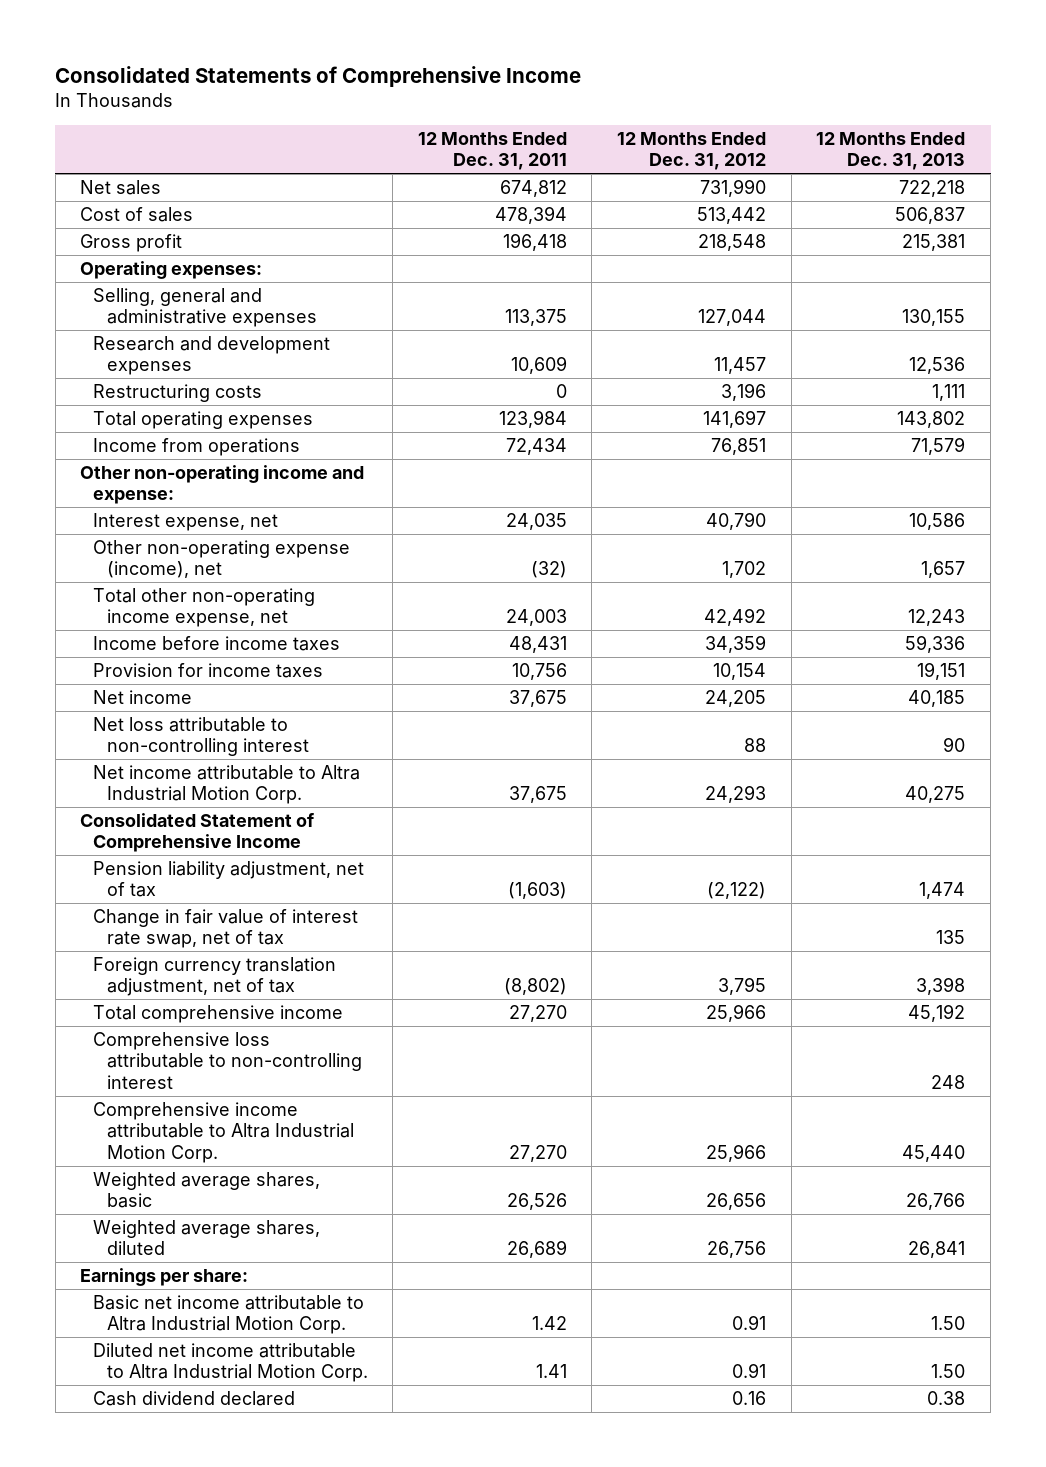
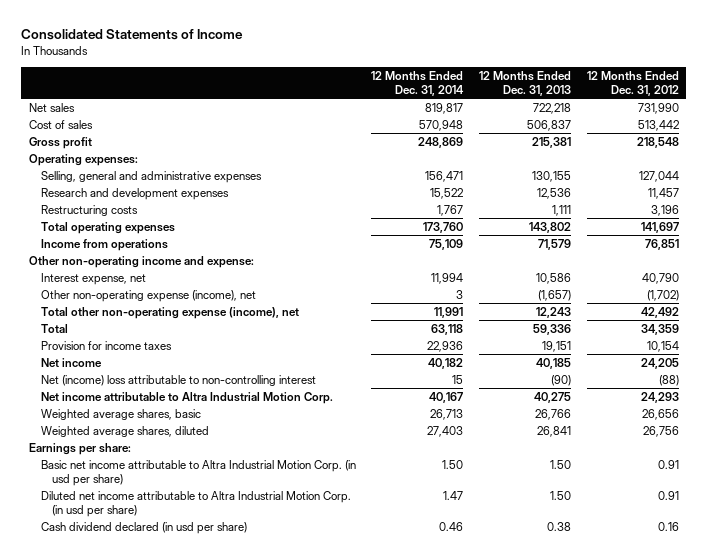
[55,65,582,87] Consolidated Statements of Comprehensive Income -> [21,29,244,41] Consolidated Statements of Income
[417,131,567,171] 12 Months Ended Dec. 31, 2011 -> none
none -> [371,70,465,96] 12 Months Ended Dec. 31, 2014
[722,561,767,579] 1,702 -> [646,290,679,302] (1,702)
[921,561,966,579] 1,657 -> [537,290,571,302] (1,657)
[93,587,316,628] Total other non-operating income expense, net -> [40,307,299,320] Total other non-operating expense (income), net
[93,635,341,651] Income before income taxes -> [40,324,68,334] Total
[93,716,309,757] Net loss attributable to non-controlling interest -> [40,375,316,387] Net (income) loss attributable to non-controlling interest
[744,738,767,753] 88 -> [658,375,679,387] (88)
[943,737,966,753] 90 -> [550,375,571,387] (90)
[80,812,315,853] Consolidated Statement of Comprehensive Income -> none
[93,860,365,898] Pension liability adjustment, net of tax -> none
[93,908,359,949] Change in fair value of interest rate swap, net of tax -> none
[93,956,337,997] Foreign currency translation adjustment, net of tax -> none
[93,1004,344,1023] Total comprehensive income -> none
[93,1031,362,1089] Comprehensive loss attributable to non-controlling interest -> none
[93,1101,354,1163] Comprehensive income attributable to Altra Industrial Motion Corp. -> none
[93,1294,365,1335] Basic net income attributable to Altra Industrial Motion Corp. -> [40,460,356,486] Basic net income attributable to Altra Industrial Motion Corp. (in usd per share)
[93,1342,368,1383] Diluted net income attributable to Altra Industrial Motion Corp. -> [40,491,351,517] Diluted net income attributable to Altra Industrial Motion Corp. (in usd per share)
[93,1390,296,1406] Cash dividend declared -> [40,522,247,535] Cash dividend declared (in usd per share)

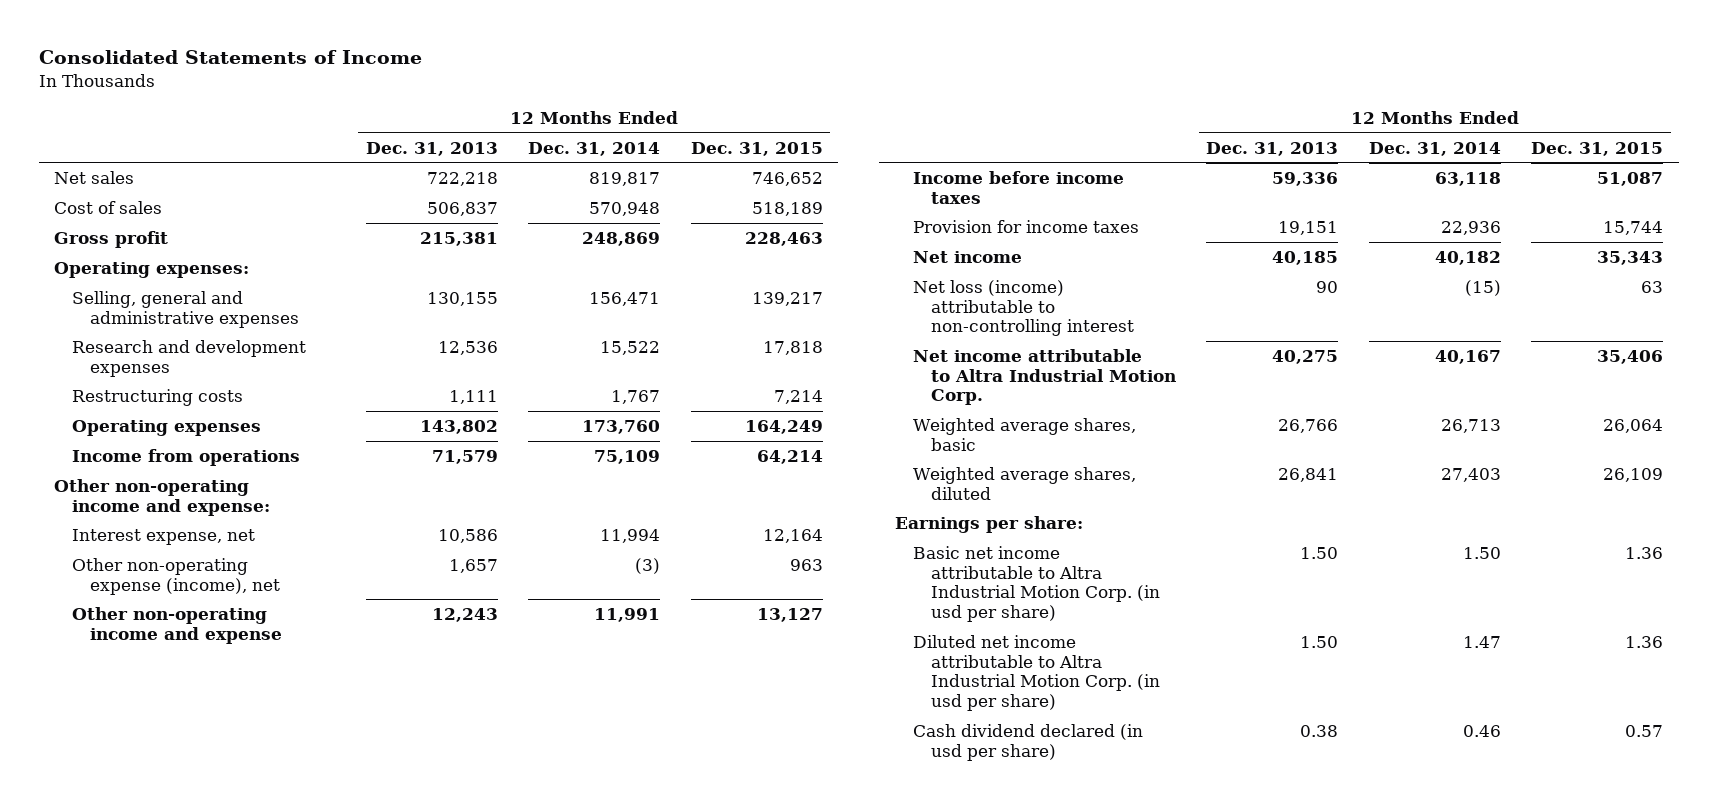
[586,70,679,96] 12 Months Ended Dec. 31, 2012 -> none
none -> [690,141,823,156] Dec. 31, 2015
[40,222,175,235] Total operating expenses -> [71,419,261,436] Operating expenses
[456,290,464,300] 3 -> [635,557,661,574] (3)
[537,290,571,302] (1,657) -> [448,558,498,573] 1,657
[40,307,299,320] Total other non-operating expense (income), net -> [71,606,283,644] Other non-operating income and expense
[40,324,68,334] Total -> [912,170,1124,204] Income before income taxes
[40,375,316,387] Net (income) loss attributable to non-controlling interest -> [912,279,1134,337] Net loss (income) attributable to non-controlling interest
[452,375,464,385] 15 -> [1464,279,1501,296] (15)
[550,375,571,387] (90) -> [1316,280,1339,293] 90

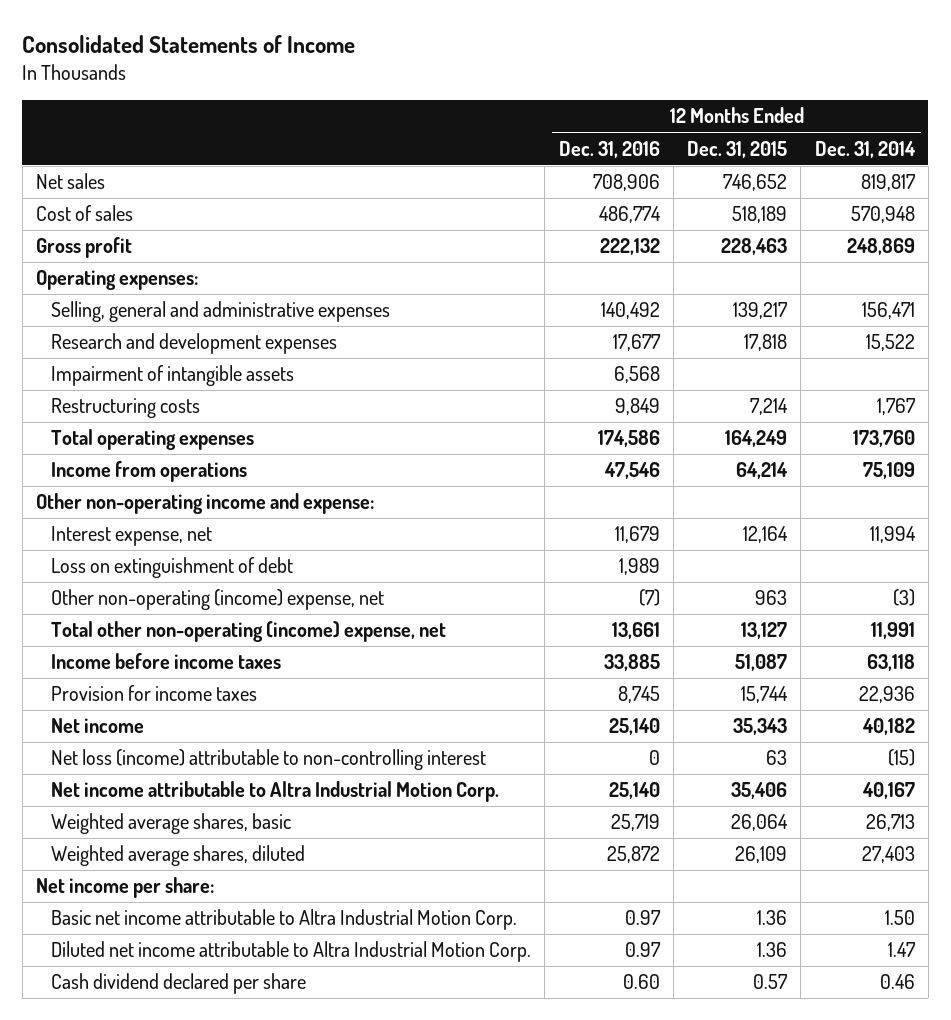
[365,141,498,156] Dec. 31, 2013 -> none
none -> [558,140,660,158] Dec. 31, 2016
none -> [51,365,295,387] Impairment of intangible assets
[71,419,261,436] Operating expenses -> [51,429,255,451] Total operating expenses
none -> [51,557,294,579] Loss on extinguishment of debt
[71,557,281,595] Other non-operating expense (income), net -> [51,589,385,611] Other non-operating (income) expense, net
[71,606,283,644] Other non-operating income and expense -> [51,621,447,643] Total other non-operating (income) expense, net
[894,515,1083,533] Earnings per share: -> [35,877,214,899] Net income per share:
[912,545,1160,623] Basic net income attributable to Altra Industrial Motion Corp. (in usd per share) -> [51,909,518,931] Basic net income attributable to Altra Industrial Motion Corp.
[912,634,1160,712] Diluted net income attributable to Altra Industrial Motion Corp. (in usd per share) -> [51,941,532,963] Diluted net income attributable to Altra Industrial Motion Corp.
[912,723,1143,761] Cash dividend declared (in usd per share) -> [51,973,307,995] Cash dividend declared per share

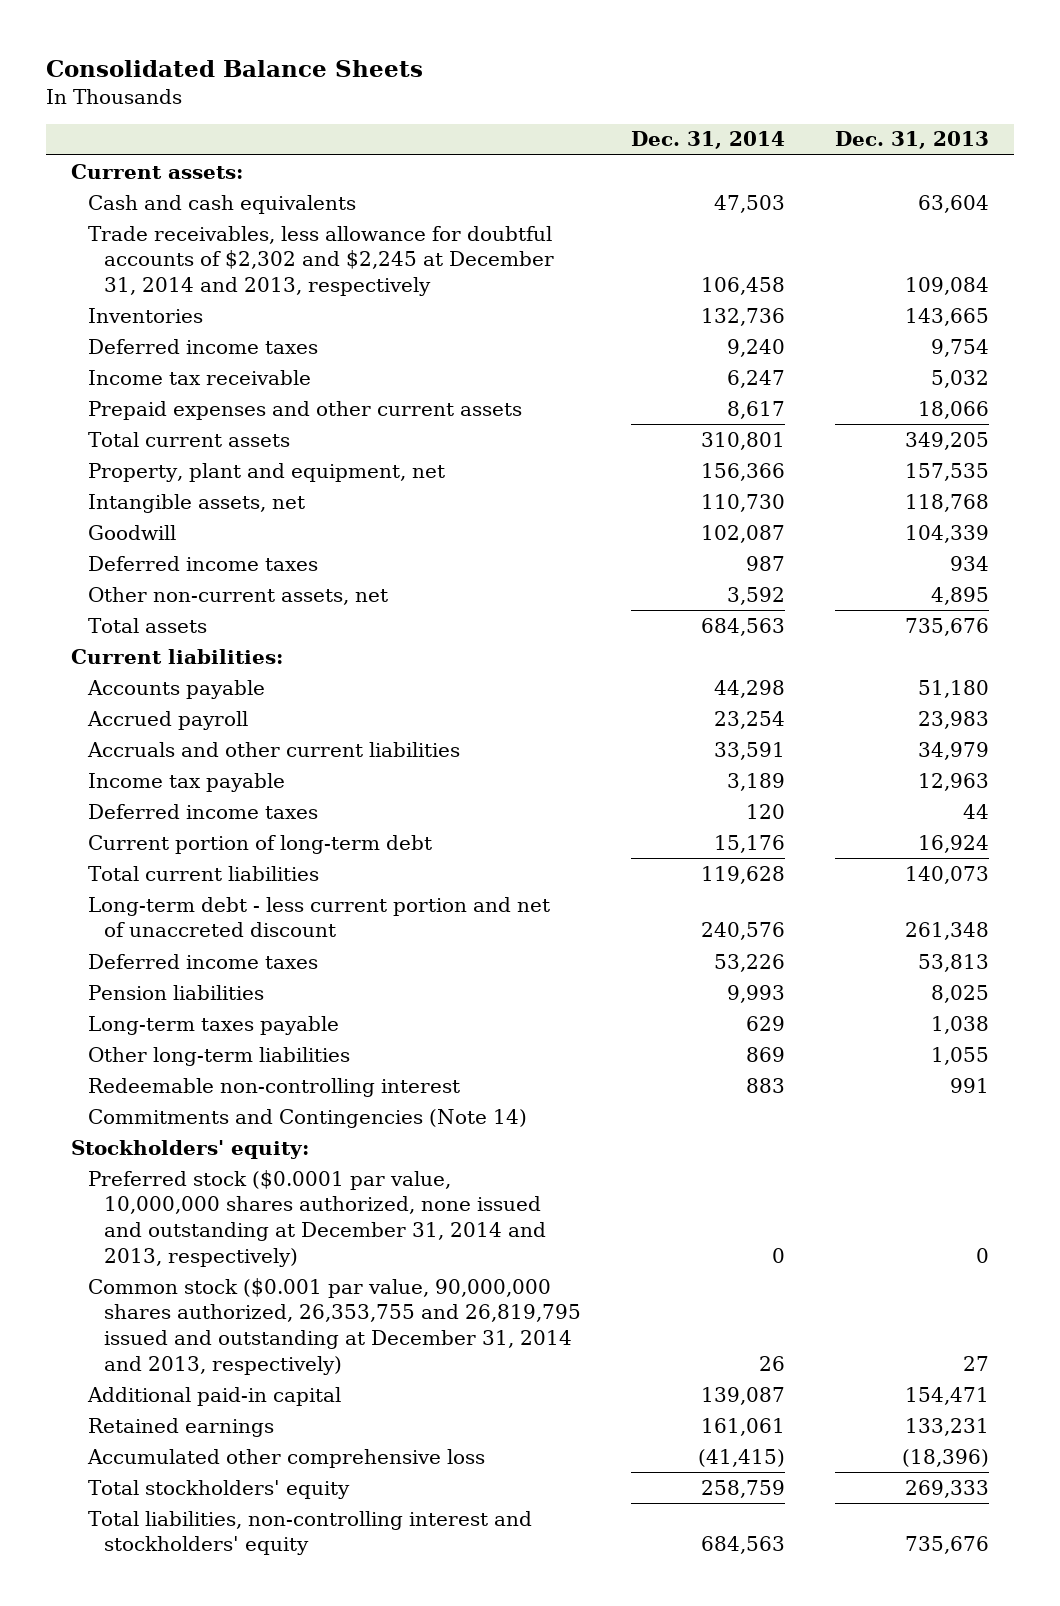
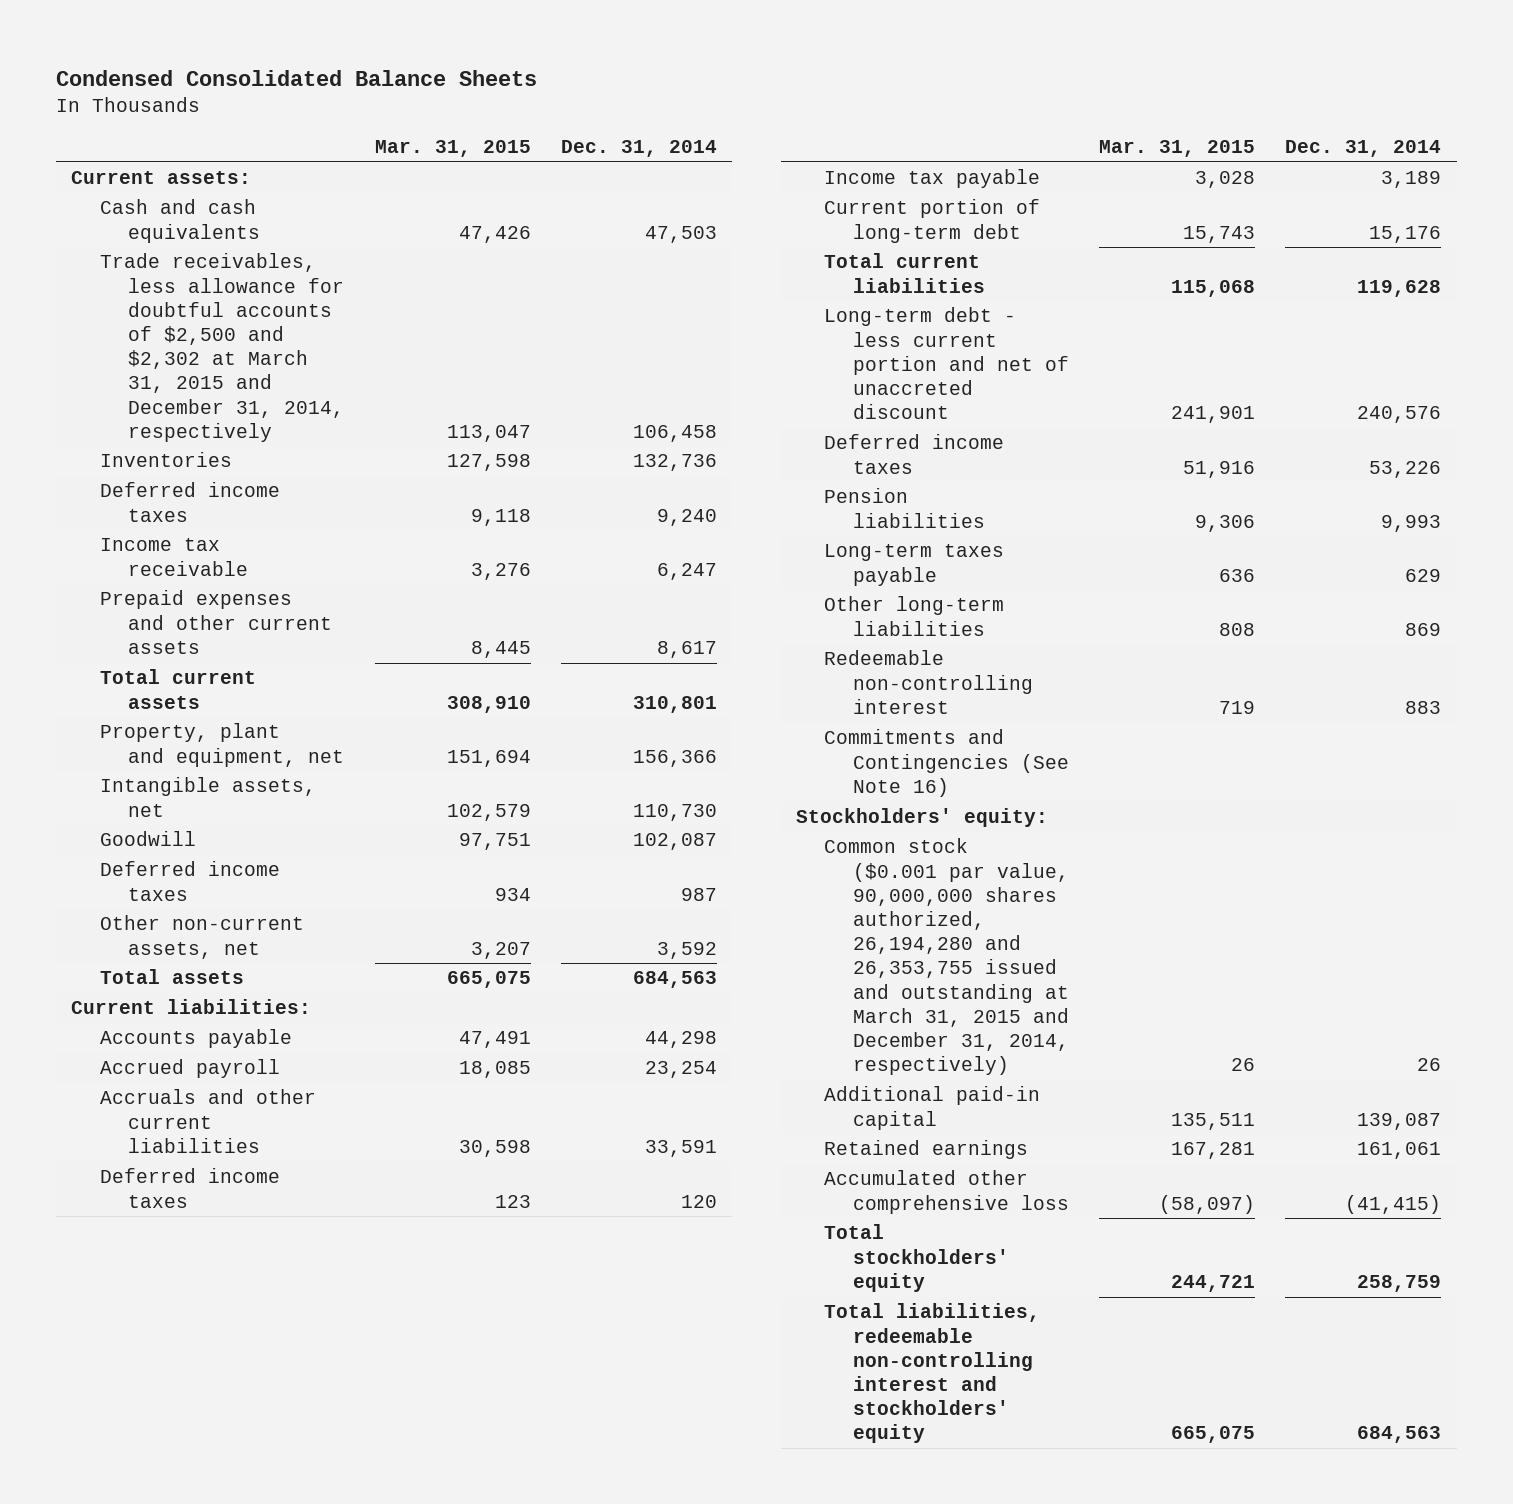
[46,59,424,77] Consolidated Balance Sheets -> [56,70,538,87] Condensed Consolidated Balance Sheets
[834,131,989,150] Dec. 31, 2013 -> none
none -> [374,140,531,158] Mar. 31, 2015
[87,225,555,297] Trade receivables, less allowance for doubtful accounts of $2,302 and $2,245 at December 31, 2014 and 2013, respectively -> [99,253,345,442] Trade receivables, less allowance for doubtful accounts of $2,500 and $2,302 at March 31, 2015 and December 31, 2014, respectively
[87,772,285,792] Income tax payable -> [824,169,1041,189] Income tax payable
[87,1108,527,1128] Commitments and Contingencies (Note 14) -> [824,729,1069,797] Commitments and Contingencies (See Note 16)
[87,1169,547,1267] Preferred stock ($0.0001 par value, 10,000,000 shares authorized, none issued and outstanding at December 31, 2014 and 2013, respectively) -> none
[87,1277,582,1375] Common stock ($0.001 par value, 90,000,000 shares authorized, 26,353,755 and 26,819,795 issued and outstanding at December 31, 2014 and 2013, respectively) -> [824,838,1069,1076] Common stock ($0.001 par value, 90,000,000 shares authorized, 26,194,280 and 26,353,755 issued and outstanding at March 31, 2015 and December 31, 2014, respectively)
[87,1510,532,1556] Total liabilities, non-controlling interest and stockholders' equity -> [824,1303,1041,1444] Total liabilities, redeemable non-controlling interest and stockholders' equity

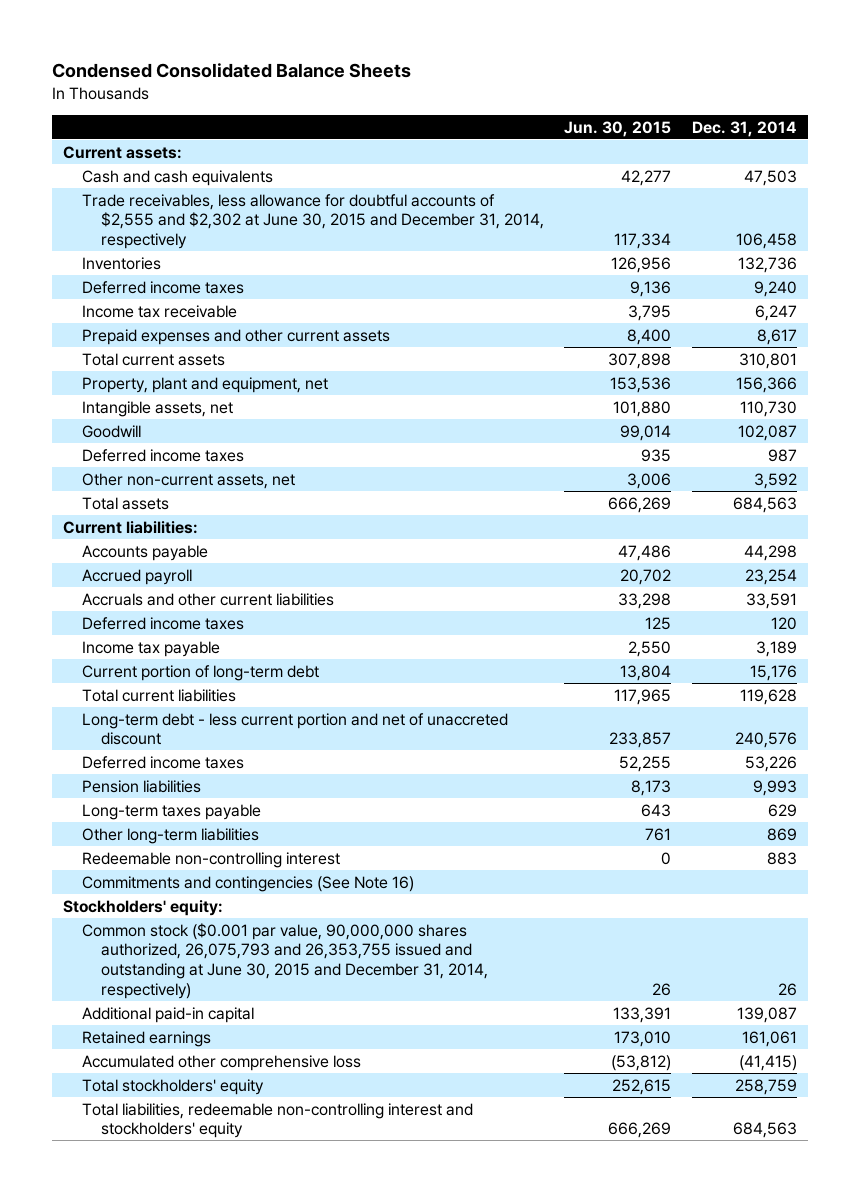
[374,140,531,158] Mar. 31, 2015 -> none
none -> [564,120,672,137] Jun. 30, 2015
[99,253,345,442] Trade receivables, less allowance for doubtful accounts of $2,500 and $2,302 at March 31, 2015 and December 31, 2014, respectively -> [81,193,544,250] Trade receivables, less allowance for doubtful accounts of $2,555 and $2,302 at June 30, 2015 and December 31, 2014, respectively
[824,729,1069,797] Commitments and Contingencies (See Note 16) -> [81,875,414,892] Commitments and contingencies (See Note 16)
[824,838,1069,1076] Common stock ($0.001 par value, 90,000,000 shares authorized, 26,194,280 and 26,353,755 issued and outstanding at March 31, 2015 and December 31, 2014, respectively) -> [81,922,488,999] Common stock ($0.001 par value, 90,000,000 shares authorized, 26,075,793 and 26,353,755 issued and outstanding at June 30, 2015 and December 31, 2014, respectively)

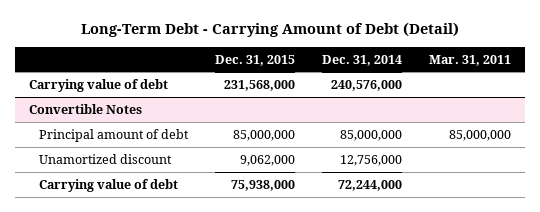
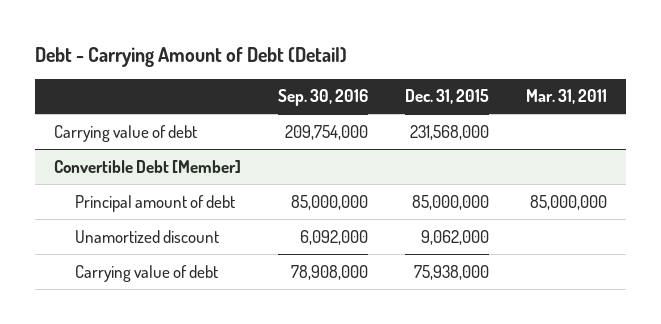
[80,22,459,38] Long-Term Debt - Carrying Amount of Debt (Detail) -> [35,46,348,67] Debt - Carrying Amount of Debt (Detail)
[321,54,402,66] Dec. 31, 2014 -> none
none -> [277,89,368,107] Sep. 30, 2016
[28,103,142,114] Convertible Notes -> [53,159,241,173] Convertible Debt [Member]

